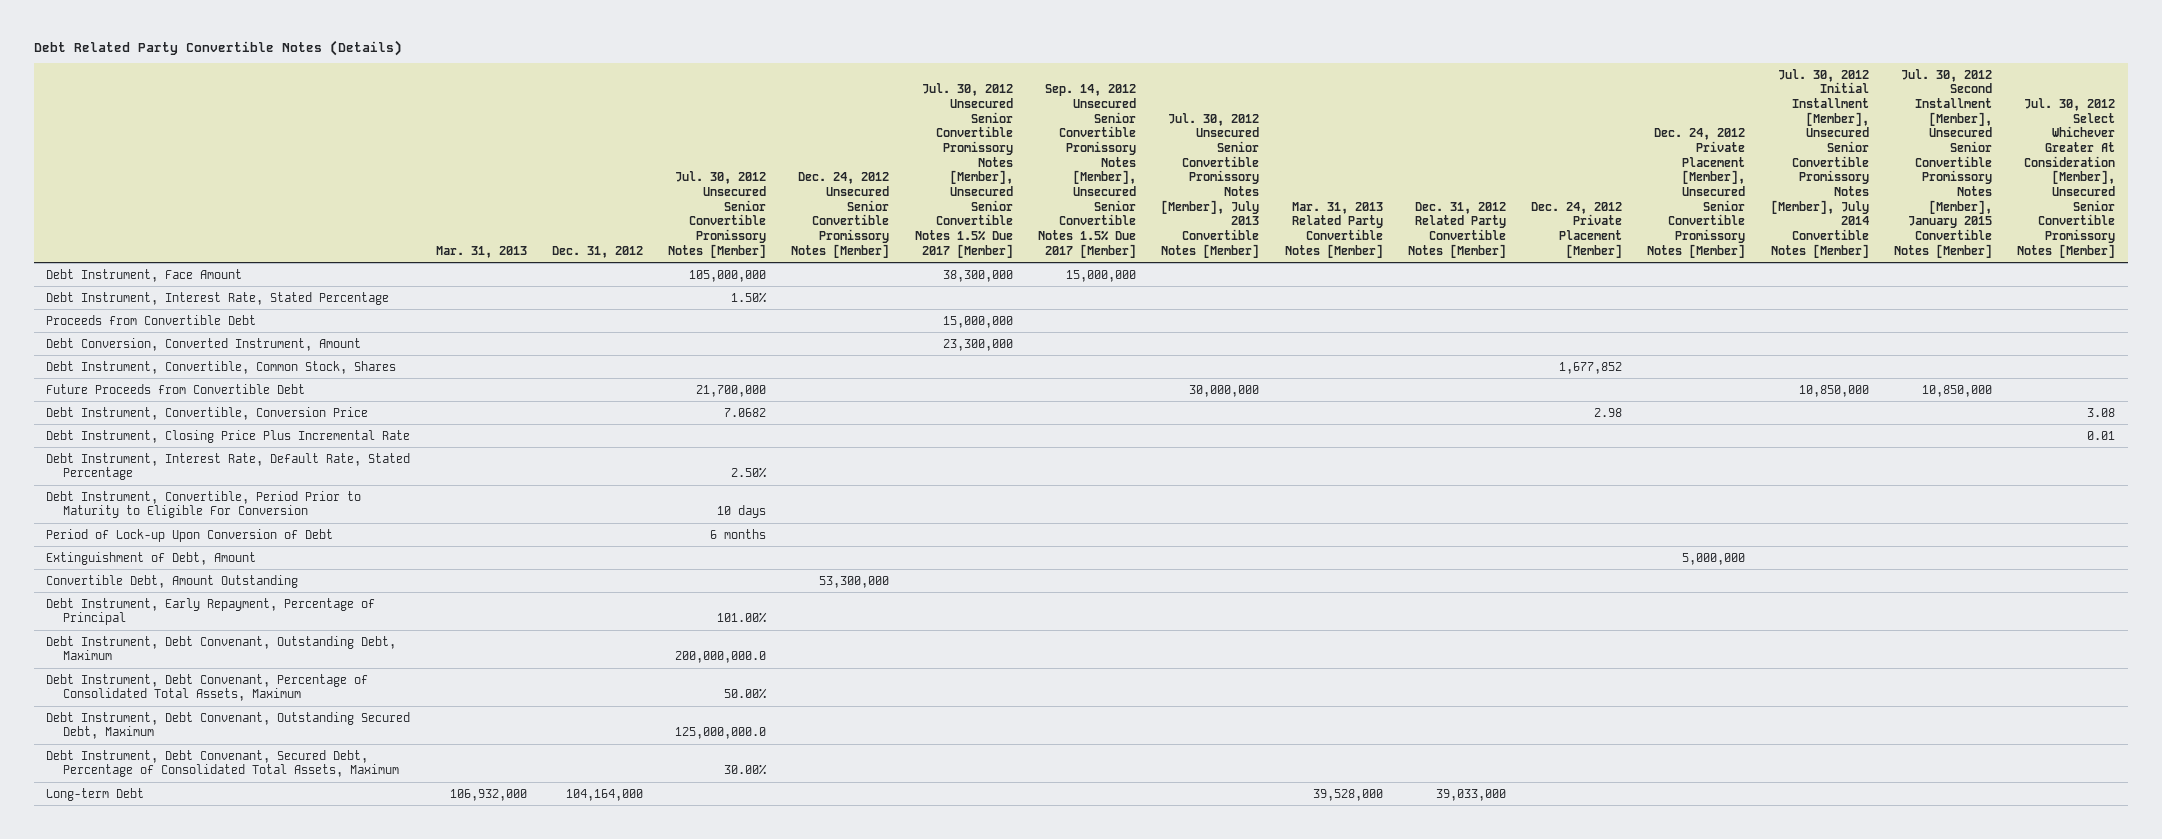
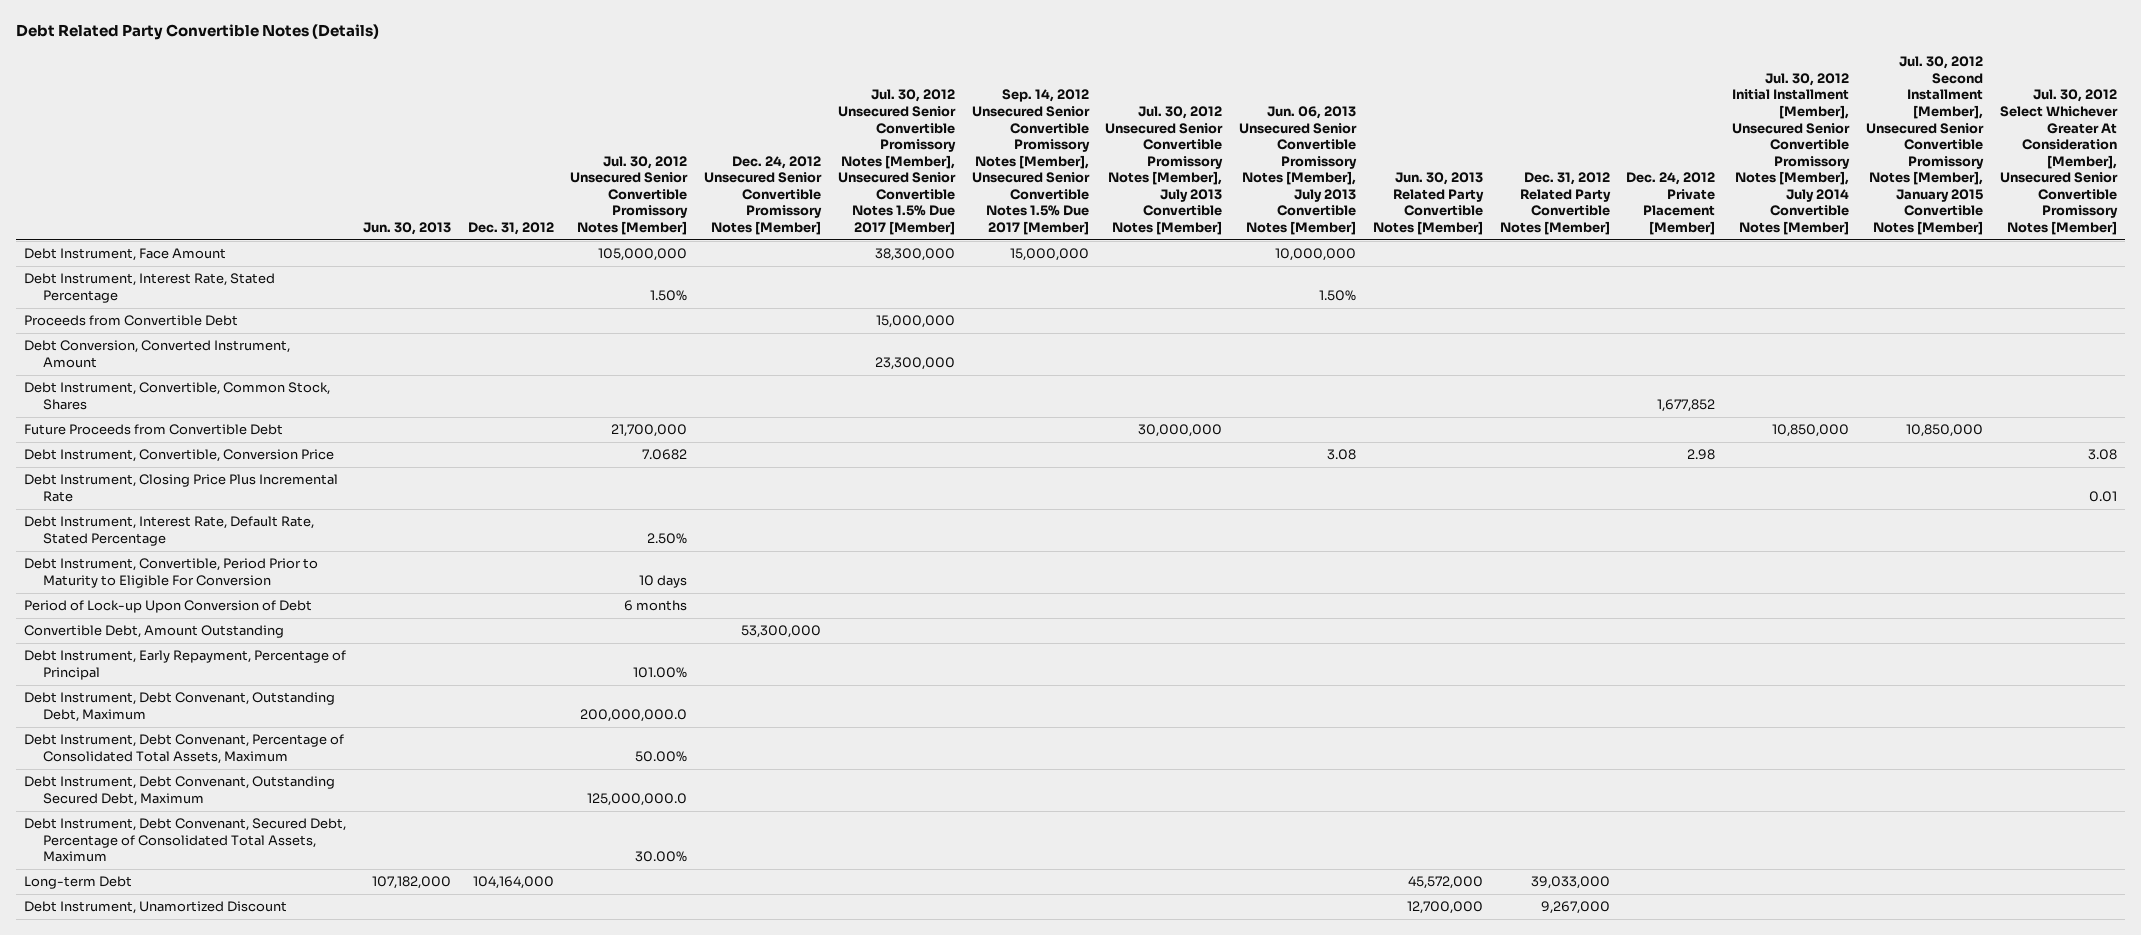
[435,245,527,258] Mar. 31, 2013 -> none
[1284,201,1383,258] Mar. 31, 2013 Related Party Convertible Notes [Member] -> none
[1647,128,1746,258] Dec. 24, 2012 Private Placement [Member], Unsecured Senior Convertible Promissory Notes [Member] -> none
none -> [362,221,451,235] Jun. 30, 2013
none -> [1239,105,1358,235] Jun. 06, 2013 Unsecured Senior Convertible Promissory Notes [Member], July 2013 Convertible Notes [Member]
none -> [1372,172,1484,235] Jun. 30, 2013 Related Party Convertible Notes [Member]
[46,551,257,565] Extinguishment of Debt, Amount -> none
none -> [24,901,288,915] Debt Instrument, Unamortized Discount

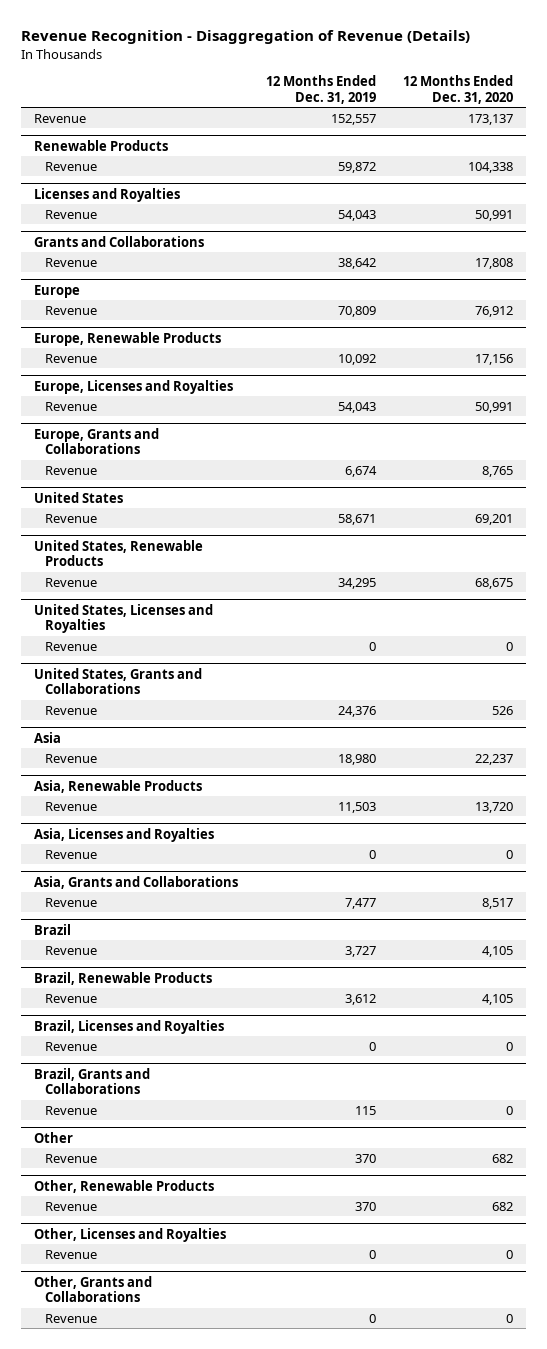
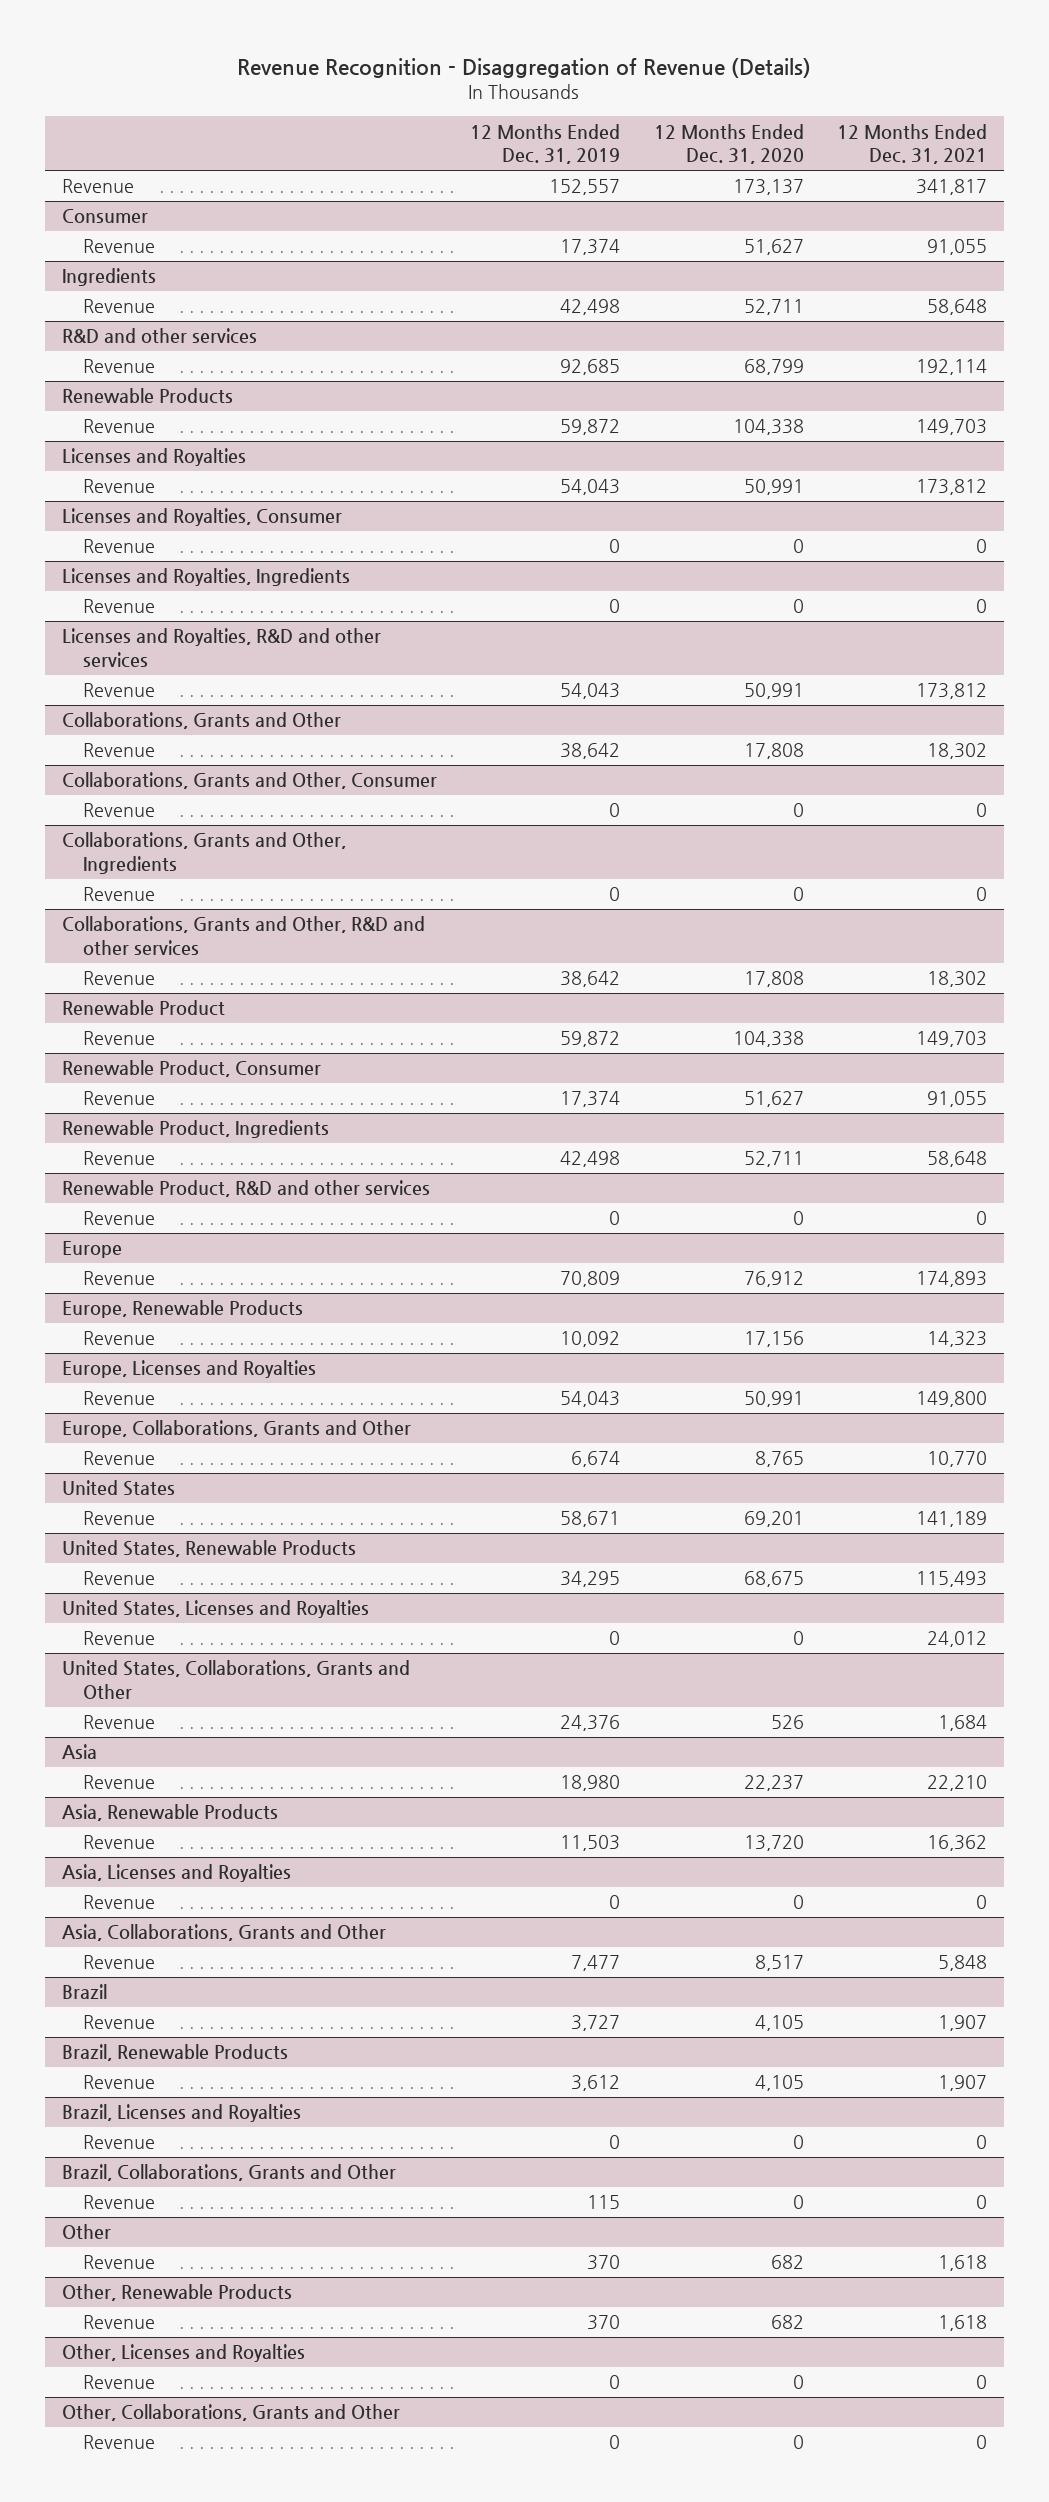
none -> [837,123,988,165] 12 Months Ended Dec. 31, 2021
none -> [61,209,148,224] Consumer
none -> [83,239,156,254] Revenue
none -> [61,268,156,287] Ingredients
none -> [83,299,156,314] Revenue
none -> [61,328,257,345] R&D and other services
none -> [83,359,156,374] Revenue
none -> [61,508,342,527] Licenses and Royalties, Consumer
none -> [83,539,156,554] Revenue
none -> [61,568,350,587] Licenses and Royalties, Ingredients
none -> [83,599,156,614] Revenue
none -> [61,628,381,669] Licenses and Royalties, R&D and other services
none -> [83,683,156,698] Revenue
[34,235,205,247] Grants and Collaborations -> [61,712,341,730] Collaborations, Grants and Other
none -> [61,772,437,790] Collaborations, Grants and Other, Consumer
none -> [83,803,156,818] Revenue
none -> [61,832,346,875] Collaborations, Grants and Other, Ingredients
none -> [83,887,156,902] Revenue
none -> [61,916,425,957] Collaborations, Grants and Other, R&D and other services
none -> [83,971,156,986] Revenue
none -> [61,1000,225,1017] Renewable Product
none -> [83,1031,156,1046] Revenue
none -> [61,1060,321,1078] Renewable Product, Consumer
none -> [83,1091,156,1106] Revenue
none -> [61,1120,329,1139] Renewable Product, Ingredients
none -> [83,1151,156,1166] Revenue
none -> [61,1180,430,1198] Renewable Product, R&D and other services
none -> [83,1211,156,1226] Revenue
[34,427,160,455] Europe, Grants and Collaborations -> [61,1420,411,1439] Europe, Collaborations, Grants and Other
[34,667,203,695] United States, Grants and Collaborations -> [61,1660,410,1700] United States, Collaborations, Grants and Other
[34,875,239,889] Asia, Grants and Collaborations -> [61,1924,386,1942] Asia, Collaborations, Grants and Other
[34,1067,151,1095] Brazil, Grants and Collaborations -> [61,2164,396,2182] Brazil, Collaborations, Grants and Other
[34,1275,153,1303] Other, Grants and Collaborations -> [61,2404,400,2422] Other, Collaborations, Grants and Other

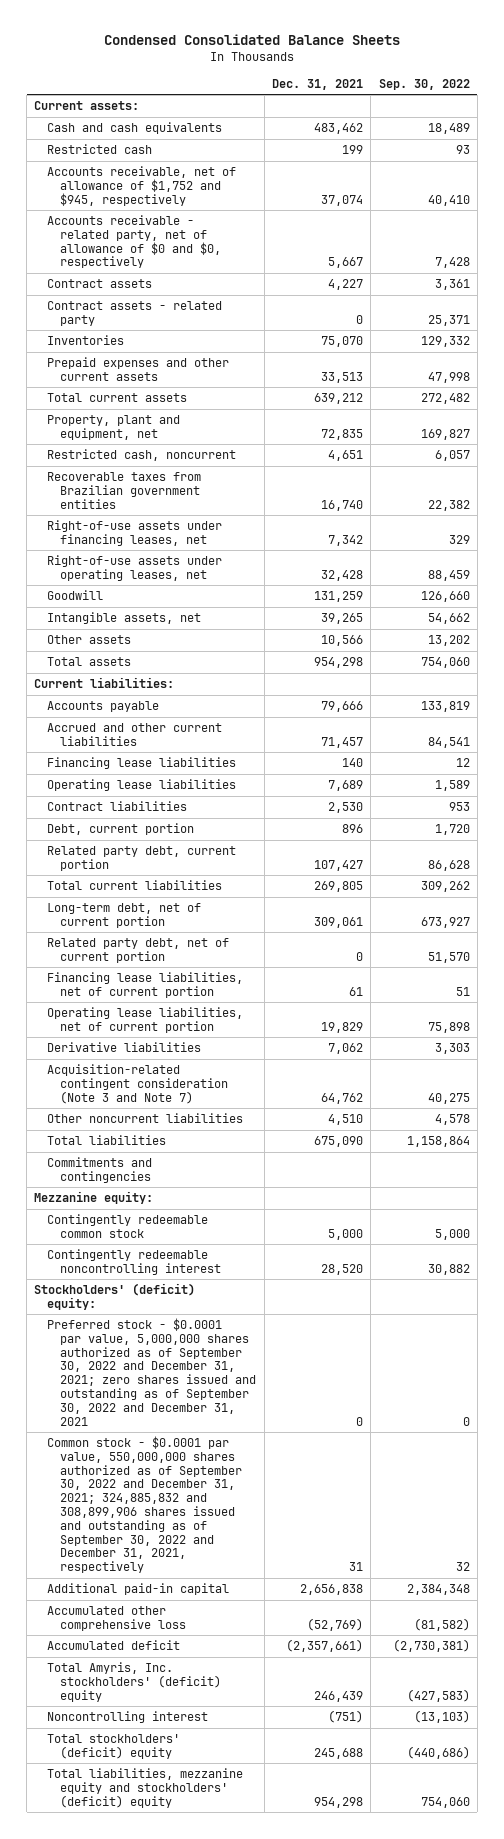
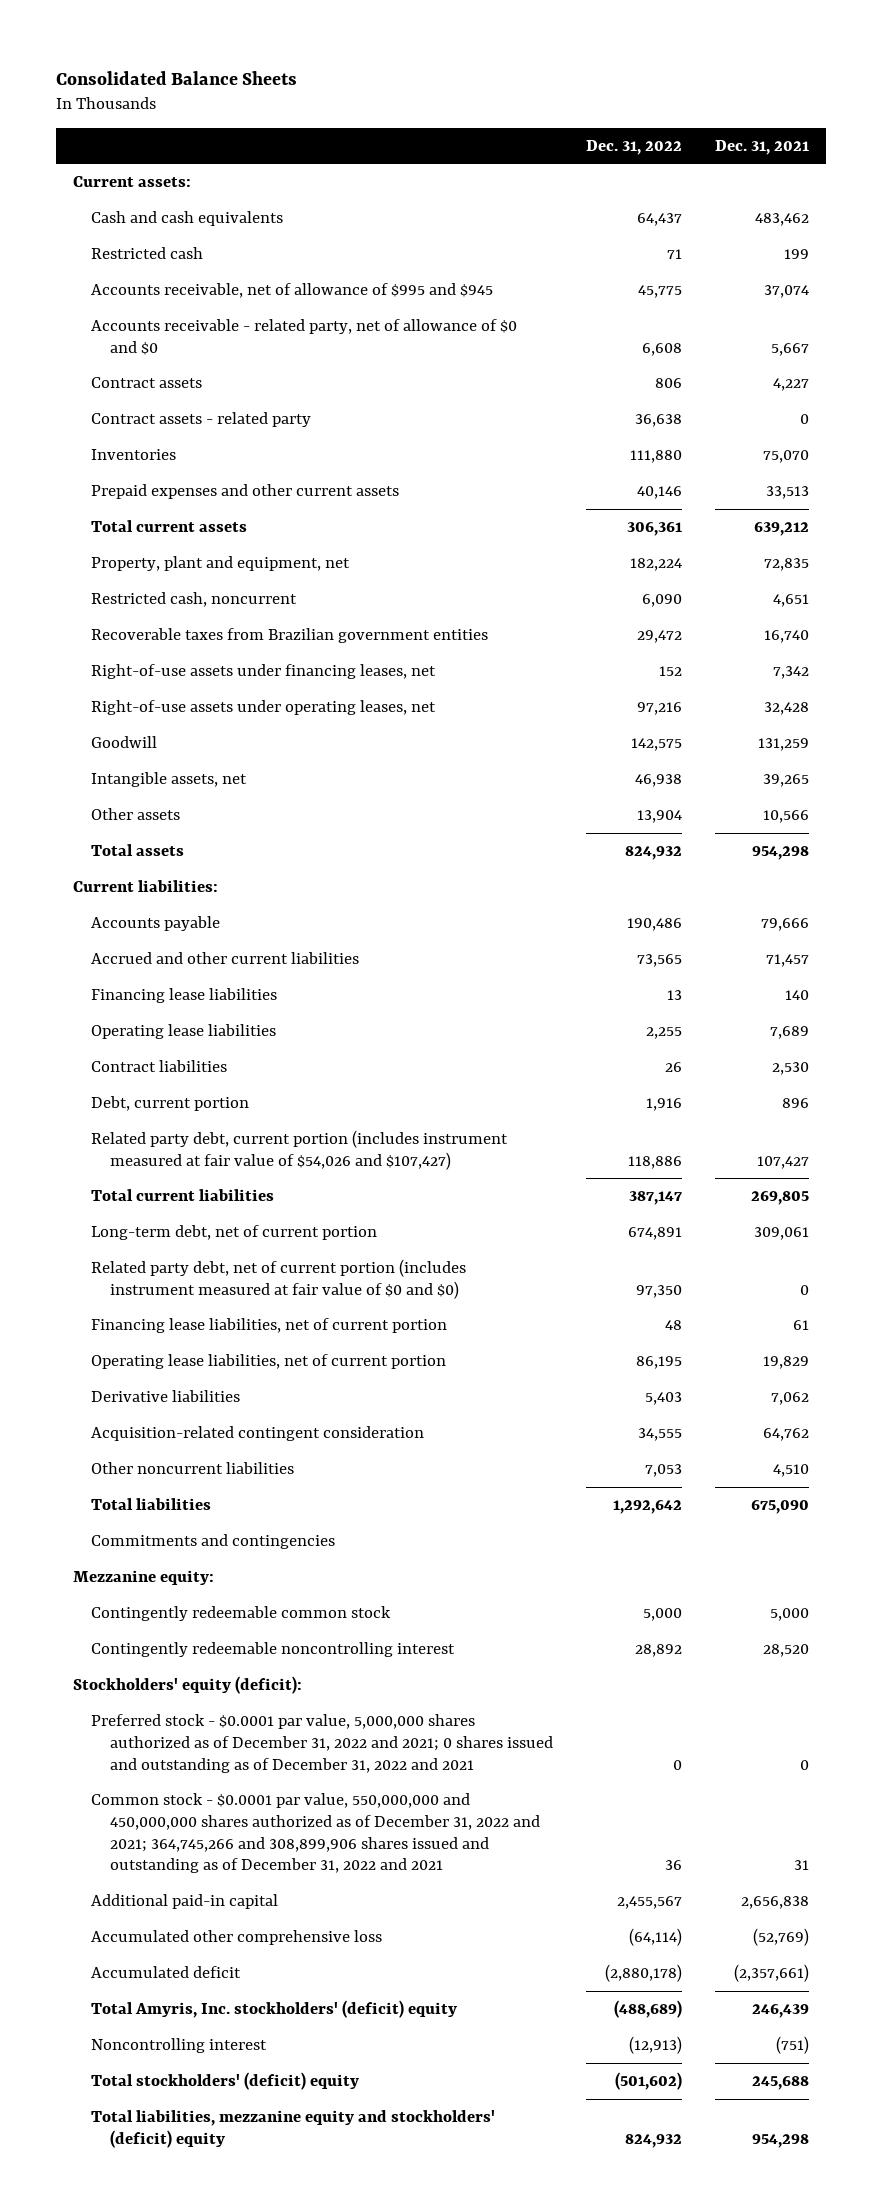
[103,33,400,45] Condensed Consolidated Balance Sheets -> [56,70,298,85] Consolidated Balance Sheets
[378,78,470,90] Sep. 30, 2022 -> none
none -> [585,139,682,155] Dec. 31, 2022
[47,166,237,206] Accounts receivable, net of allowance of $1,752 and $945, respectively -> [91,282,494,298] Accounts receivable, net of allowance of $995 and $945
[47,215,222,269] Accounts receivable - related party, net of allowance of $0 and $0, respectively -> [91,318,518,355] Accounts receivable - related party, net of allowance of $0 and $0
[47,846,237,871] Related party debt, current portion -> [91,1129,509,1170] Related party debt, current portion (includes instrument measured at fair value of $54,026 and $107,427)
[47,938,230,963] Related party debt, net of current portion -> [91,1258,467,1299] Related party debt, net of current portion (includes instrument measured at fair value of $0 and $0)
[47,1064,229,1104] Acquisition-related contingent consideration (Note 3 and Note 7) -> [91,1425,425,1441] Acquisition-related contingent consideration
[34,1283,196,1310] Stockholders' (deficit) equity: -> [72,1675,302,1694] Stockholders' equity (deficit):
[47,1318,257,1426] Preferred stock - $0.0001 par value, 5,000,000 shares authorized as of September 30, 2022 and December 31, 2021; zero shares issued and outstanding as of September 30, 2022 and December 31, 2021 -> [91,1713,553,1773] Preferred stock - $0.0001 par value, 5,000,000 shares authorized as of December 31, 2022 and 2021; 0 shares issued and outstanding as of December 31, 2022 and 2021
[47,1436,243,1574] Common stock - $0.0001 par value, 550,000,000 shares authorized as of September 30, 2022 and December 31, 2021; 324,885,832 and 308,899,906 shares issued and outstanding as of September 30, 2022 and December 31, 2021, respectively -> [91,1792,540,1874] Common stock - $0.0001 par value, 550,000,000 and 450,000,000 shares authorized as of December 31, 2022 and 2021; 364,745,266 and 308,899,906 shares issued and outstanding as of December 31, 2022 and 2021

